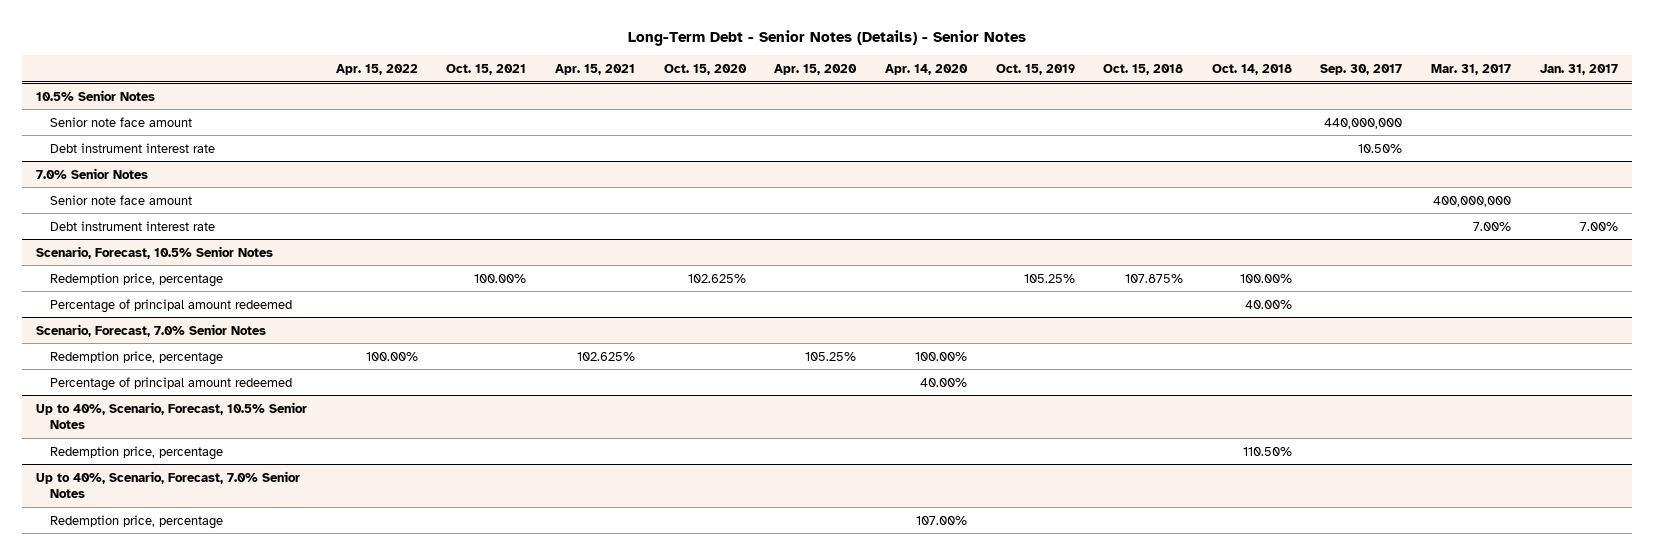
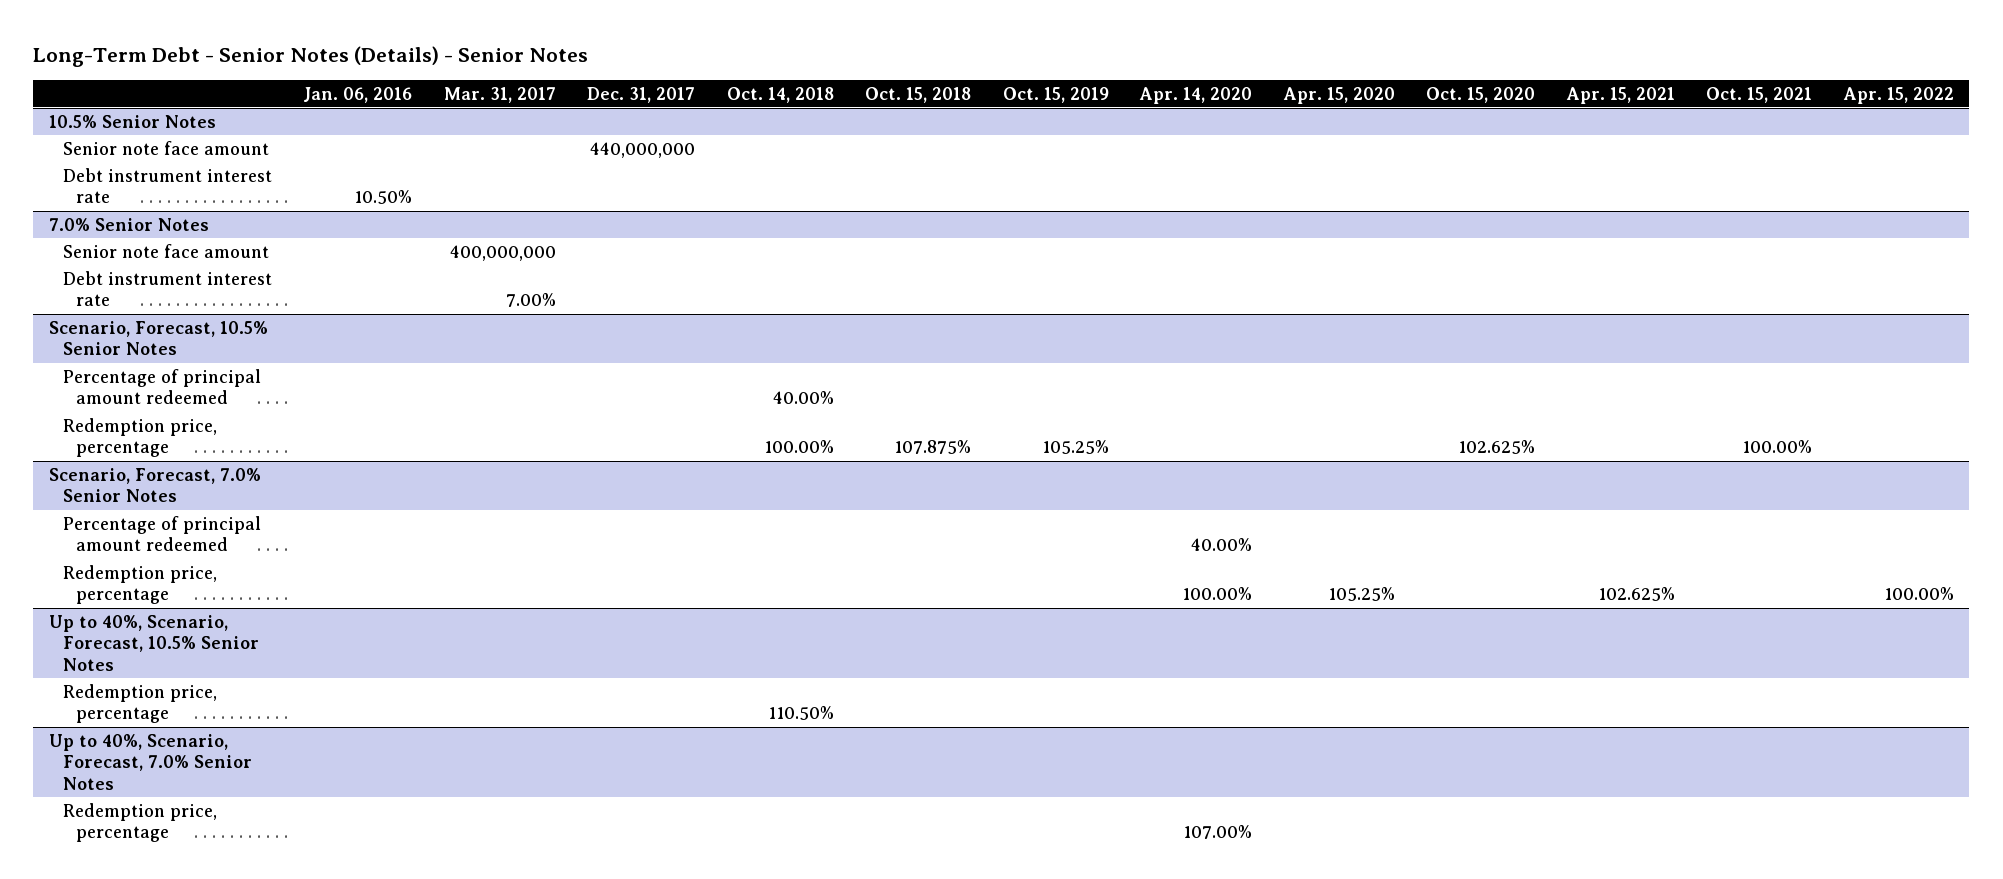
[1320,63,1403,75] Sep. 30, 2017 -> none
[1539,63,1618,75] Jan. 31, 2017 -> none
none -> [303,86,413,103] Jan. 06, 2016
none -> [587,86,696,103] Dec. 31, 2017
[50,272,224,287] Redemption price, percentage -> [62,417,217,458] Redemption price, percentage
[50,350,224,365] Redemption price, percentage -> [62,564,217,605] Redemption price, percentage

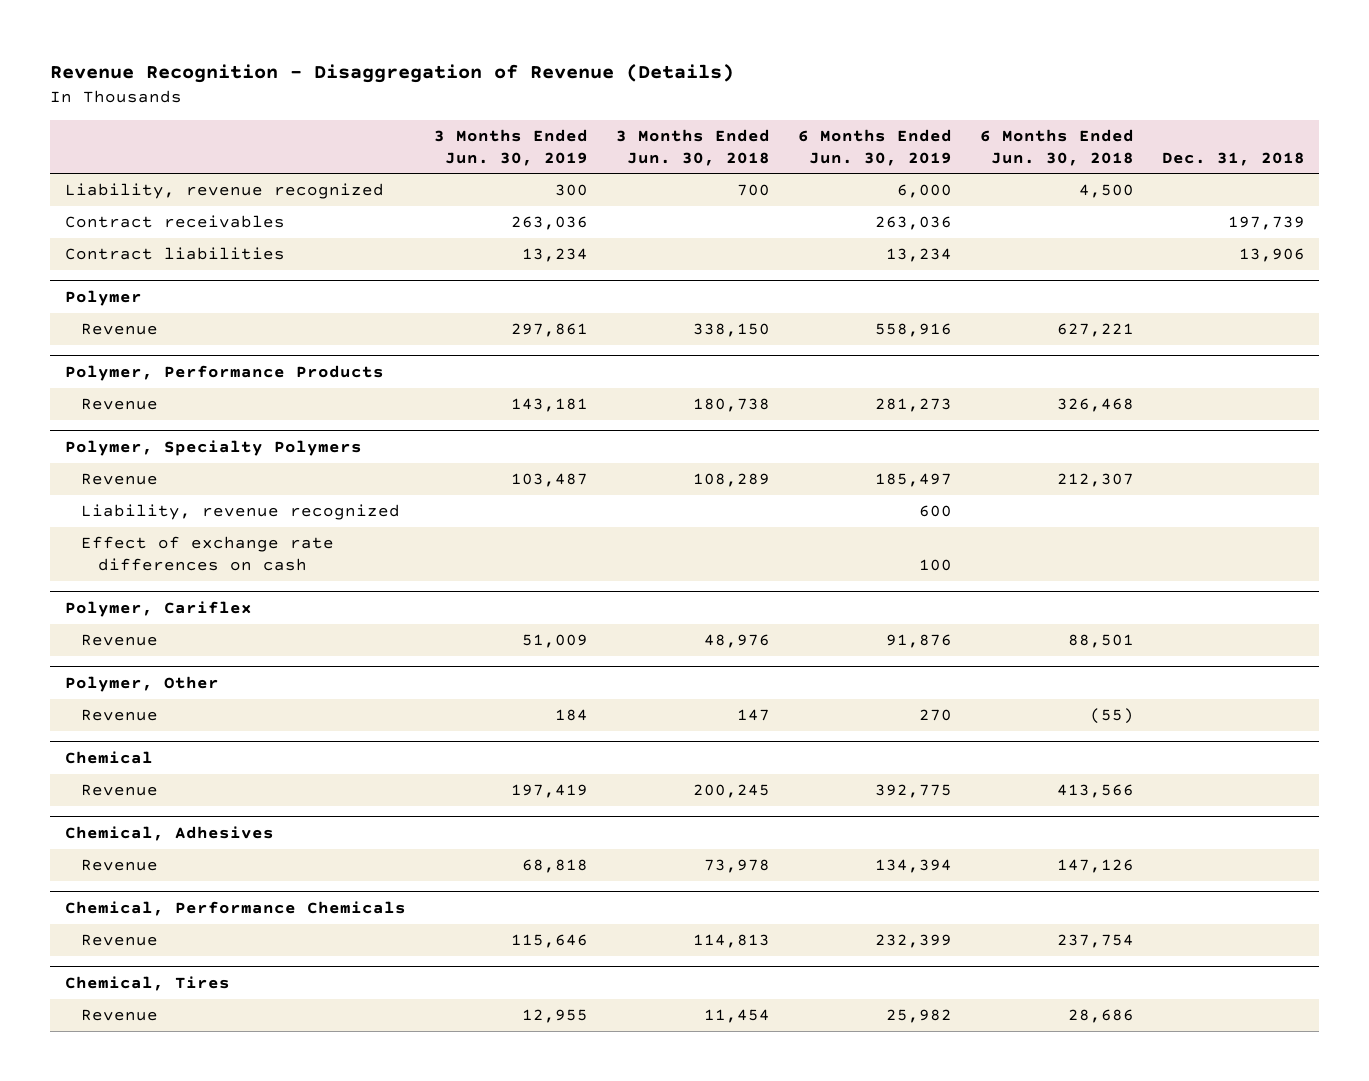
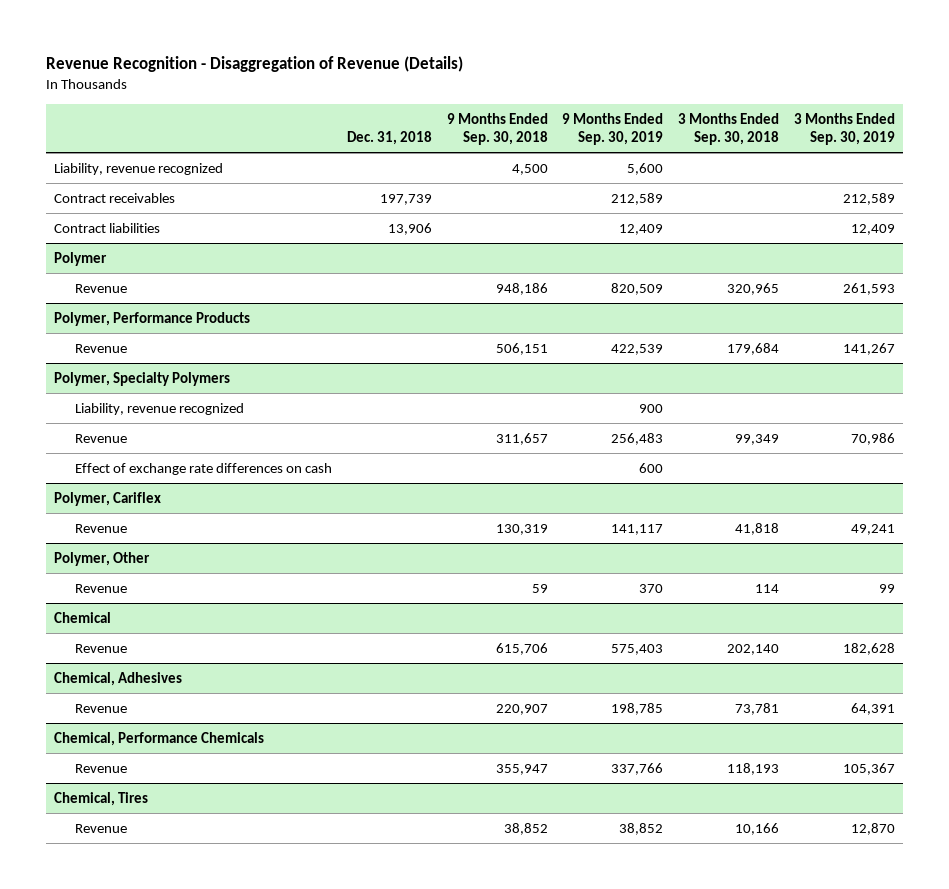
[433,128,588,166] 3 Months Ended Jun. 30, 2019 -> none
[615,128,770,166] 3 Months Ended Jun. 30, 2018 -> none
[797,128,952,166] 6 Months Ended Jun. 30, 2019 -> none
[979,128,1134,166] 6 Months Ended Jun. 30, 2018 -> none
none -> [446,112,548,146] 9 Months Ended Sep. 30, 2018
none -> [562,112,664,146] 9 Months Ended Sep. 30, 2019
none -> [678,112,780,146] 3 Months Ended Sep. 30, 2018
none -> [794,112,896,146] 3 Months Ended Sep. 30, 2019
[81,473,159,486] Revenue -> [74,433,127,443] Revenue

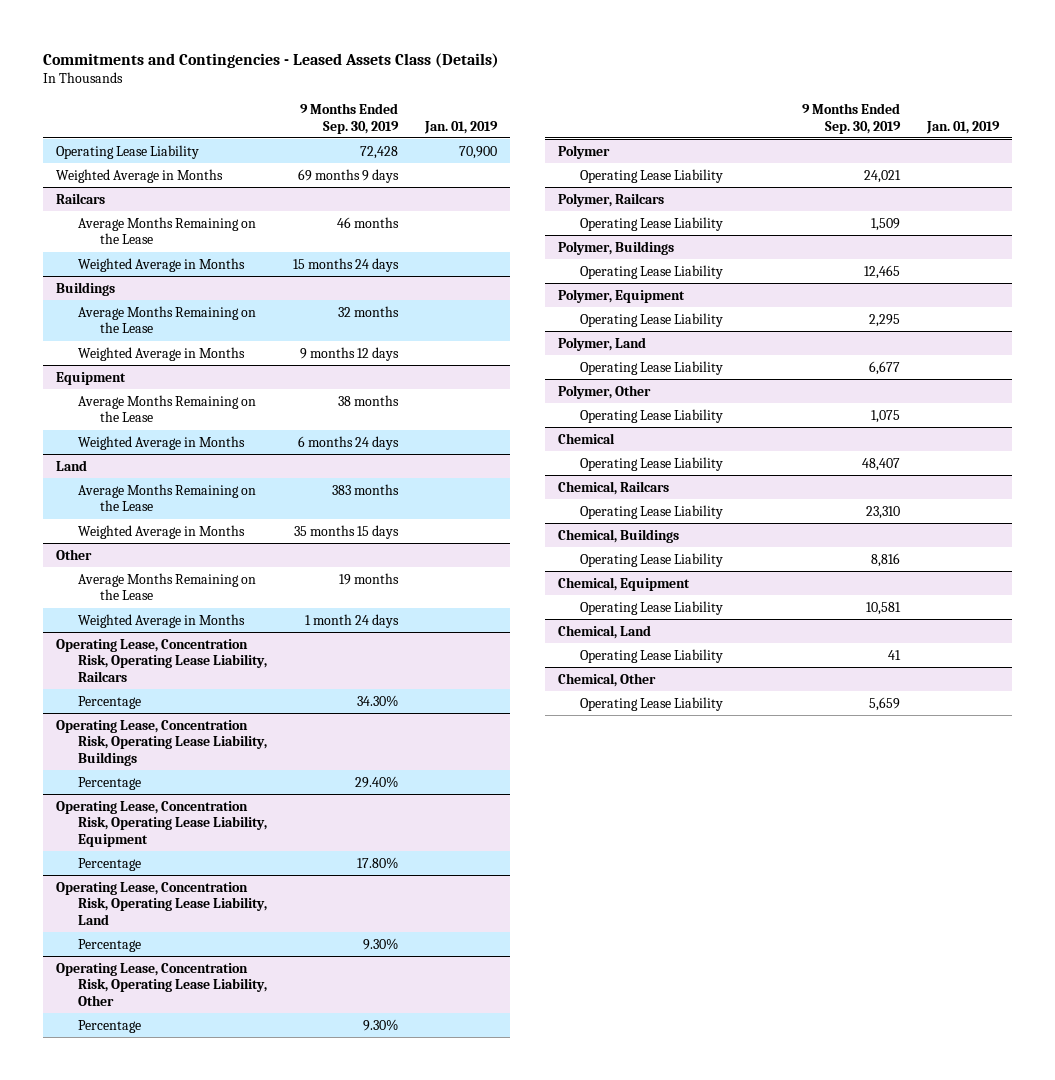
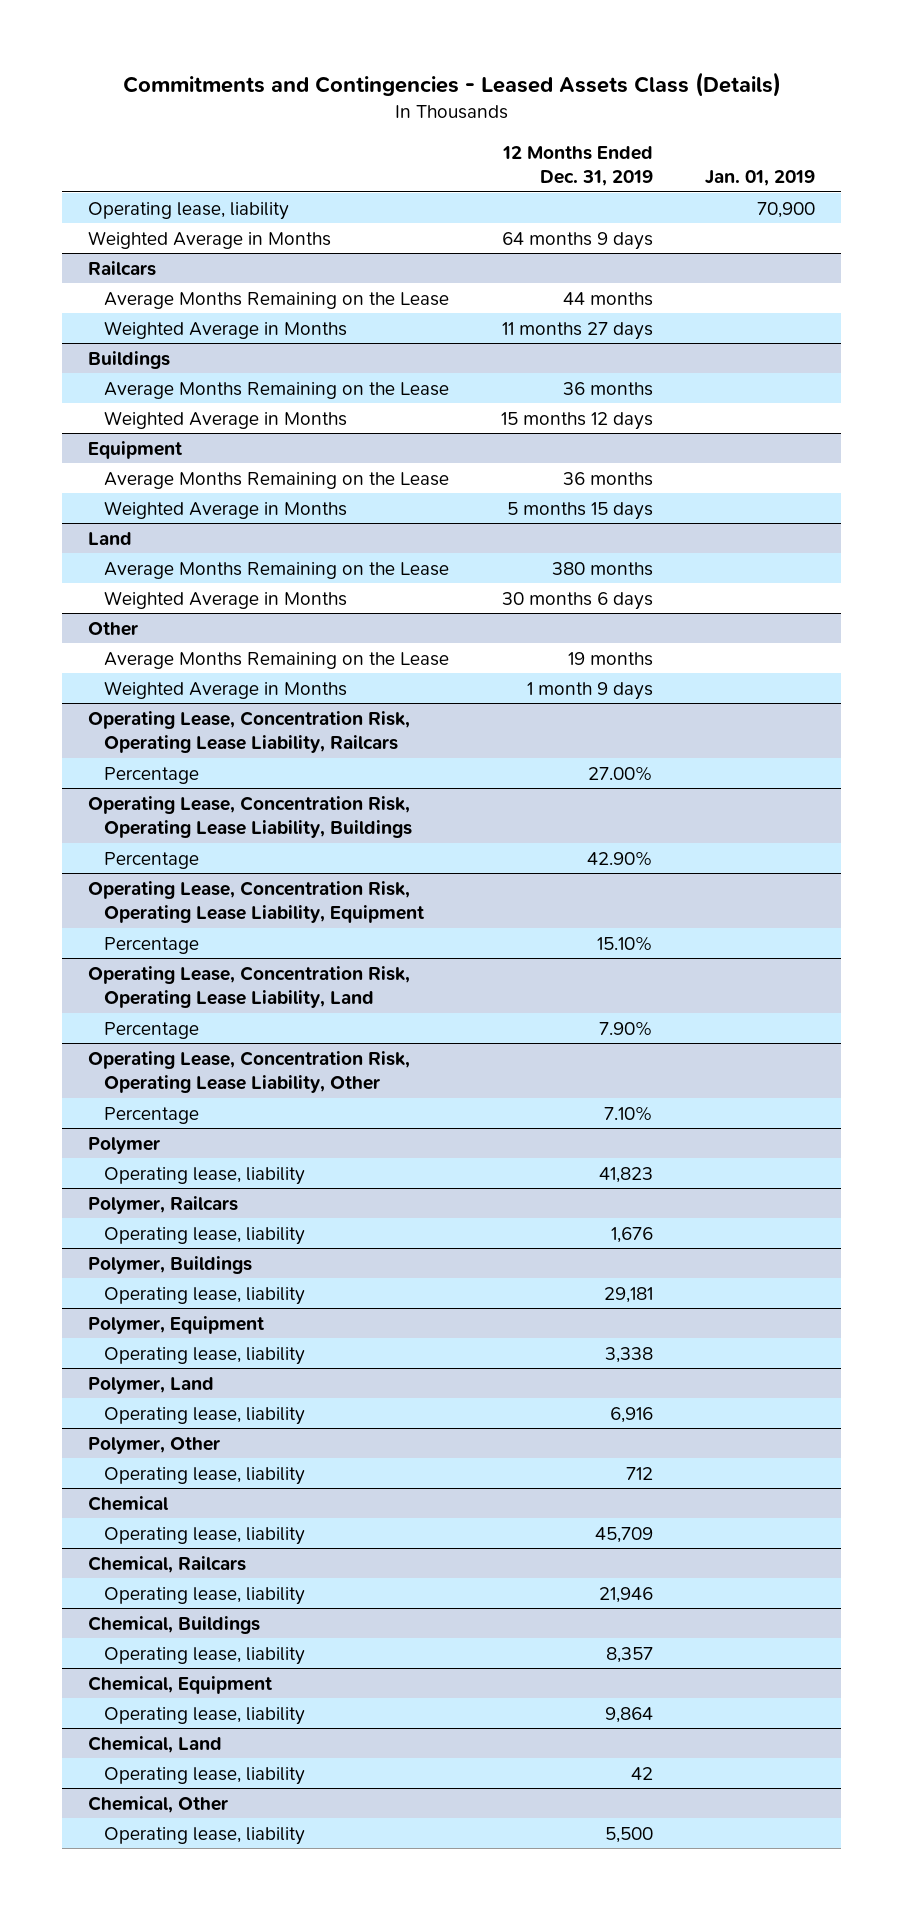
[300,103,400,134] 9 Months Ended Sep. 30, 2019 -> none
none -> [501,145,653,187] 12 Months Ended Dec. 31, 2019
[55,144,199,159] Operating Lease Liability -> [88,201,290,220] Operating lease, liability
[579,168,723,183] Operating Lease Liability -> [104,1166,306,1185] Operating lease, liability
[579,216,723,231] Operating Lease Liability -> [104,1226,306,1245] Operating lease, liability
[579,264,723,279] Operating Lease Liability -> [104,1286,306,1305] Operating lease, liability
[579,312,723,327] Operating Lease Liability -> [104,1346,306,1365] Operating lease, liability
[579,360,723,375] Operating Lease Liability -> [104,1406,306,1425] Operating lease, liability
[579,408,723,423] Operating Lease Liability -> [104,1466,306,1485] Operating lease, liability
[579,456,723,471] Operating Lease Liability -> [104,1526,306,1545] Operating lease, liability
[579,504,723,519] Operating Lease Liability -> [104,1586,306,1605] Operating lease, liability
[579,552,723,567] Operating Lease Liability -> [104,1646,306,1665] Operating lease, liability
[579,600,723,615] Operating Lease Liability -> [104,1706,306,1725] Operating lease, liability
[579,648,723,663] Operating Lease Liability -> [104,1766,306,1785] Operating lease, liability
[579,696,723,711] Operating Lease Liability -> [104,1826,306,1845] Operating lease, liability

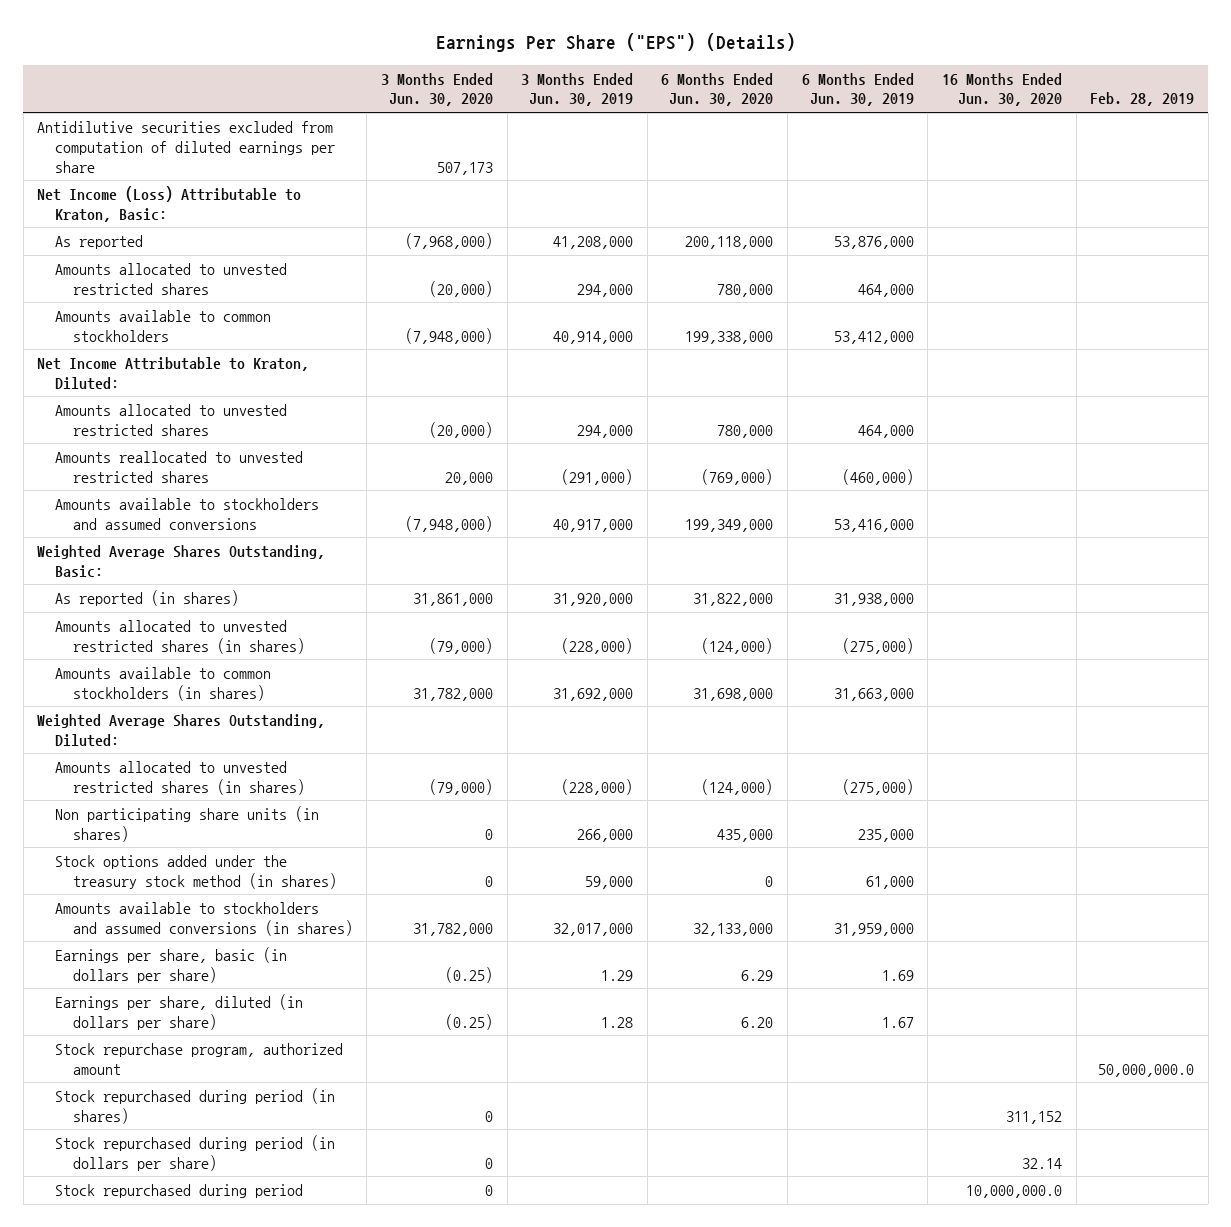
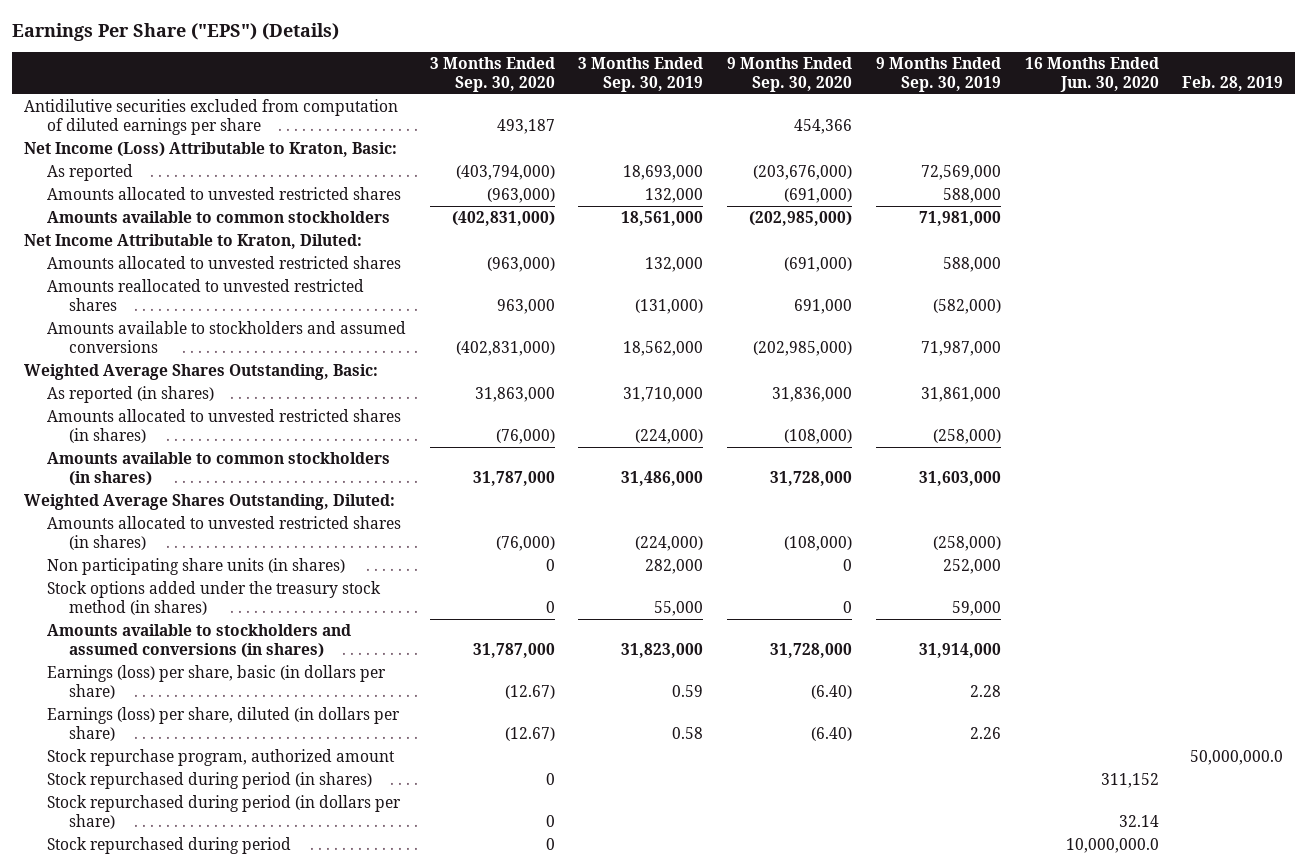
[380,72,493,107] 3 Months Ended Jun. 30, 2020 -> none
[521,72,634,107] 3 Months Ended Jun. 30, 2019 -> none
[661,72,774,107] 6 Months Ended Jun. 30, 2020 -> none
[801,72,914,107] 6 Months Ended Jun. 30, 2019 -> none
none -> [429,57,555,92] 3 Months Ended Sep. 30, 2020
none -> [578,57,704,92] 3 Months Ended Sep. 30, 2019
none -> [727,57,853,92] 9 Months Ended Sep. 30, 2020
none -> [875,57,1001,92] 9 Months Ended Sep. 30, 2019
[55,947,288,983] Earnings per share, basic (in dollars per share) -> [46,665,386,699] Earnings (loss) per share, basic (in dollars per share)
[55,994,304,1030] Earnings per share, diluted (in dollars per share) -> [46,707,400,741] Earnings (loss) per share, diluted (in dollars per share)

